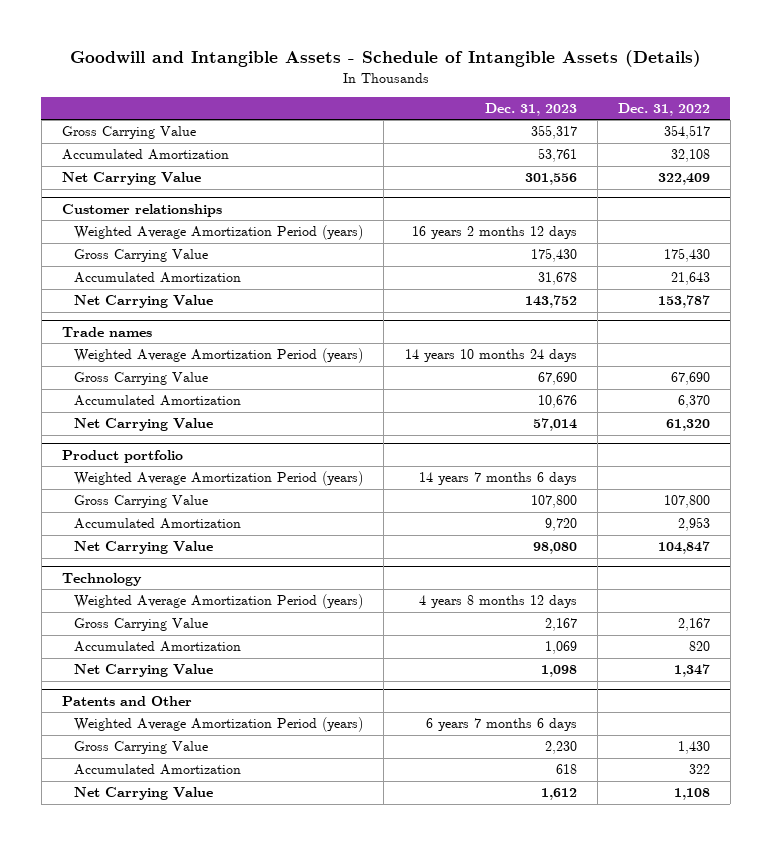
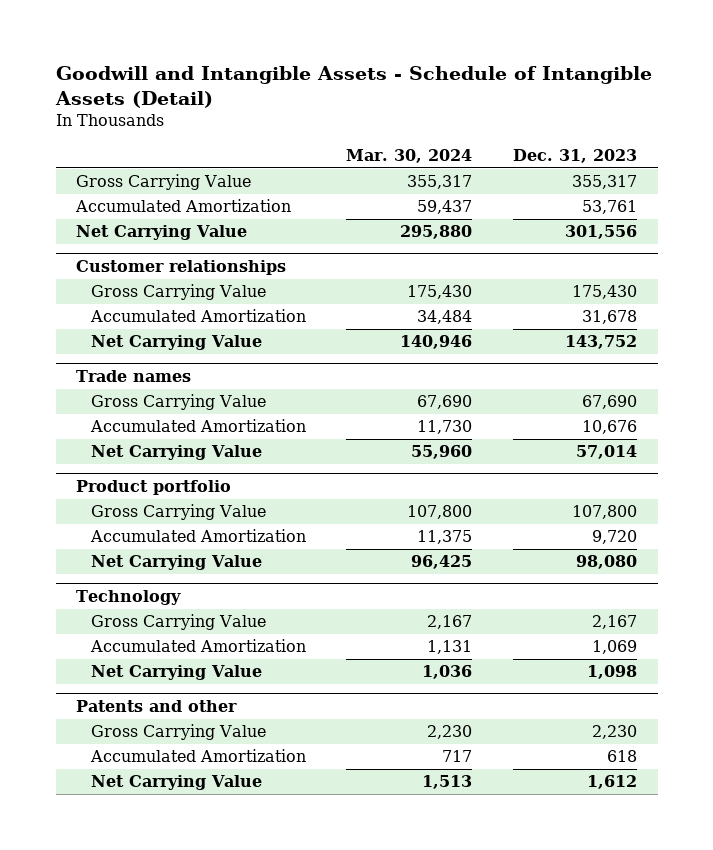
[69,50,701,68] Goodwill and Intangible Assets - Schedule of Intangible Assets (Details) -> [54,66,652,108] Goodwill and Intangible Assets - Schedule of Intangible Assets (Detail)
[617,103,710,117] Dec. 31, 2022 -> none
none -> [346,148,473,163] Mar. 30, 2024
[74,225,364,241] Weighted Average Amortization Period (years) -> none
[74,348,364,364] Weighted Average Amortization Period (years) -> none
[74,471,364,487] Weighted Average Amortization Period (years) -> none
[74,594,364,610] Weighted Average Amortization Period (years) -> none
[74,717,364,733] Weighted Average Amortization Period (years) -> none
[62,695,193,706] Patents and Other -> [75,699,237,712] Patents and other

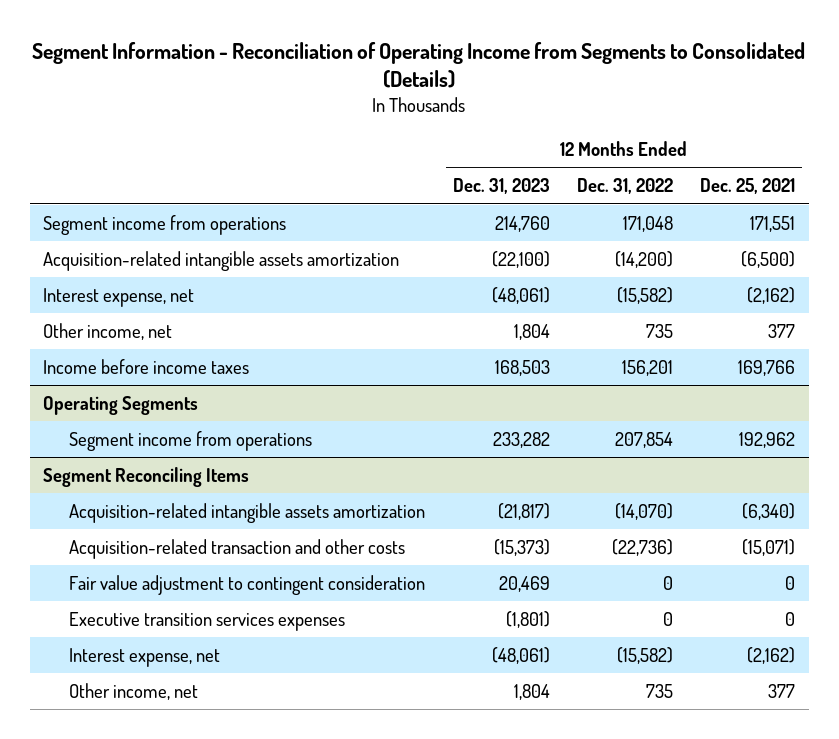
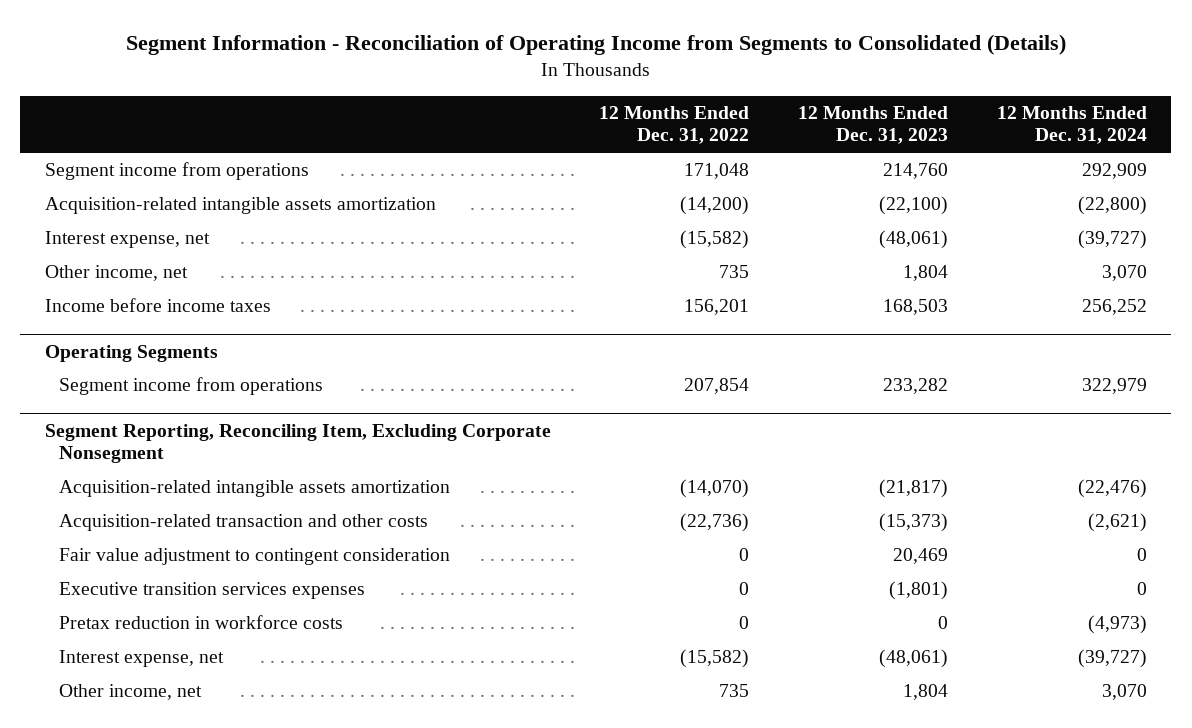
[700,178,796,195] Dec. 25, 2021 -> none
none -> [996,105,1147,145] 12 Months Ended Dec. 31, 2024
[43,466,250,487] Segment Reconciling Items -> [44,423,551,463] Segment Reporting, Reconciling Item, Excluding Corporate Nonsegment
none -> [59,615,344,630] Pretax reduction in workforce costs

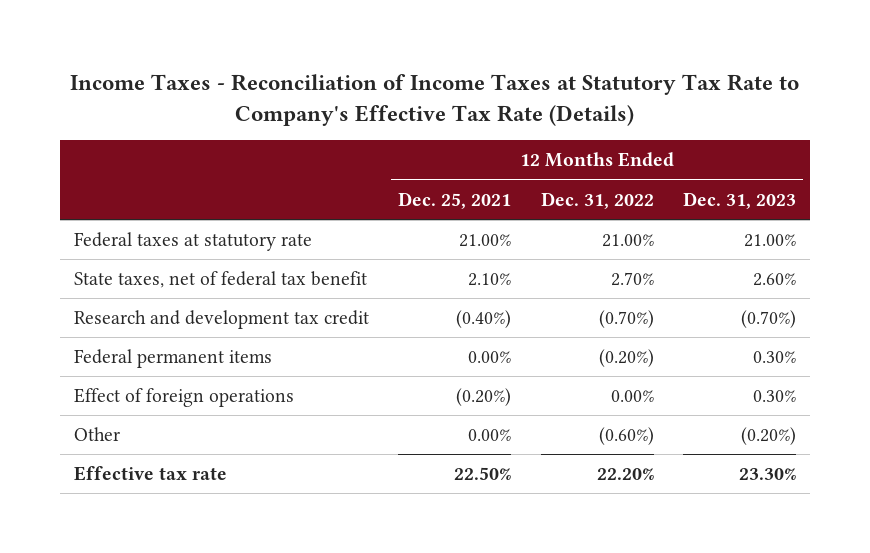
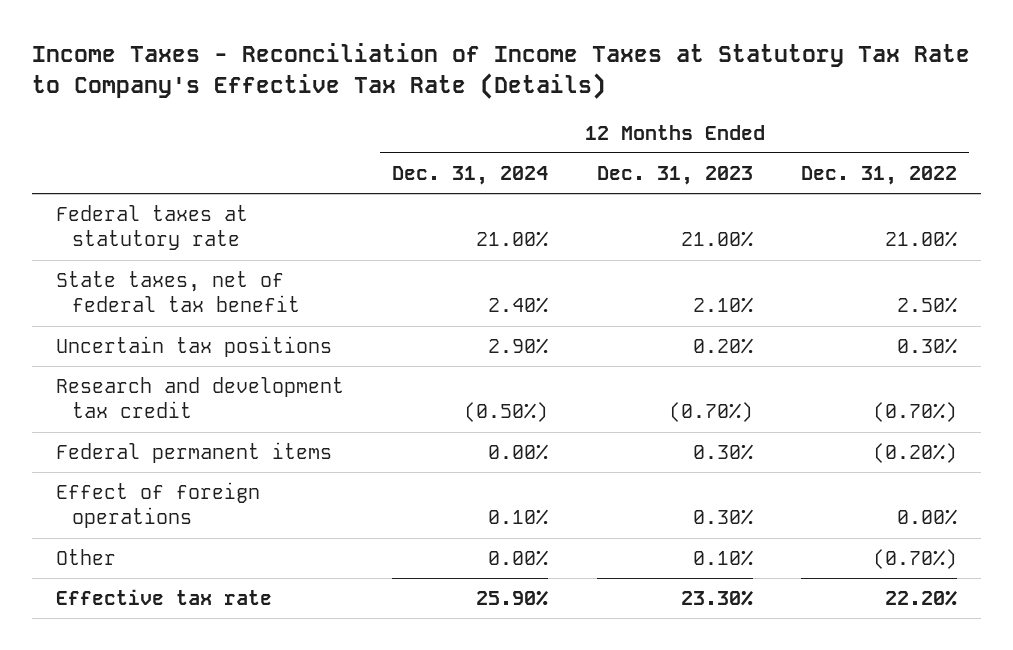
[398,191,512,209] Dec. 25, 2021 -> none
none -> [392,165,549,185] Dec. 31, 2024
[610,272,654,287] 2.70% -> [897,297,958,314] 2.50%
[752,273,796,287] 2.60% -> [692,297,753,314] 2.10%
none -> [55,336,332,358] Uncertain tax positions
[598,427,654,446] (0.60%) -> [873,549,958,570] (0.70%)
[740,427,796,446] (0.20%) -> [692,550,753,567] 0.10%

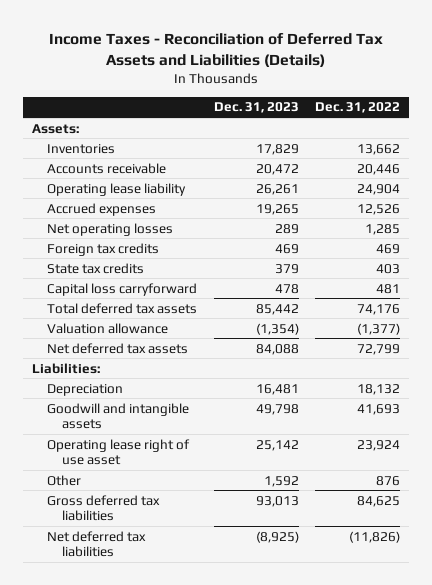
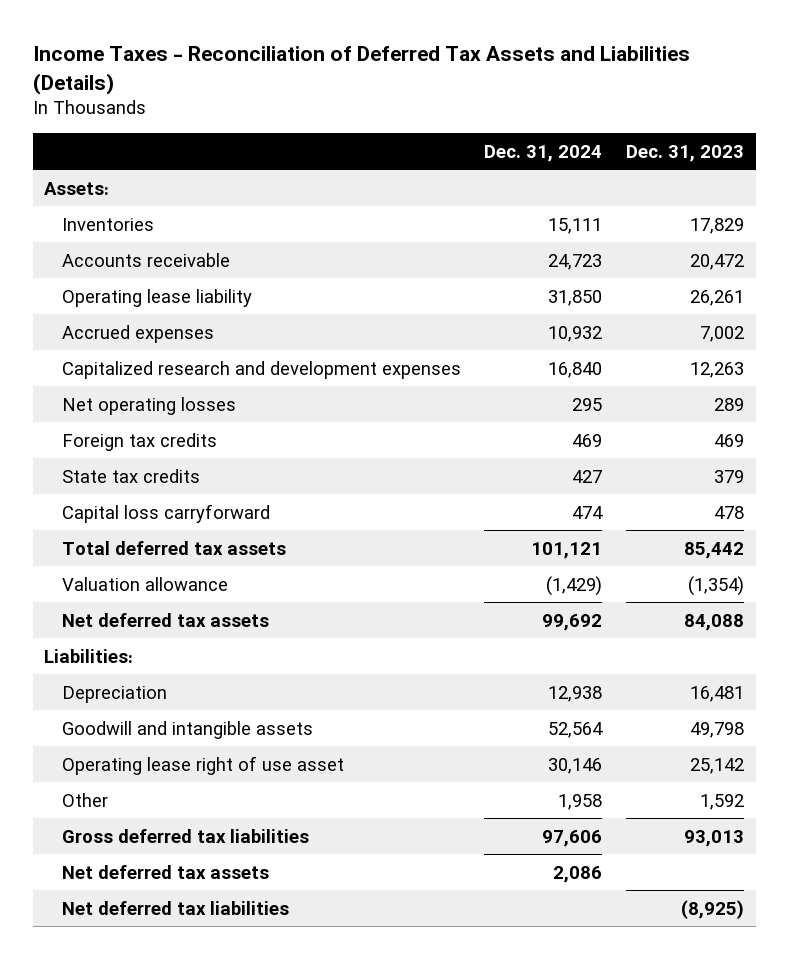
[315,102,401,114] Dec. 31, 2022 -> none
none -> [484,144,603,162] Dec. 31, 2024
[255,203,299,215] 19,265 -> [699,325,744,342] 7,002
none -> [62,360,462,379] Capitalized research and development expenses
none -> [62,864,270,879] Net deferred tax assets

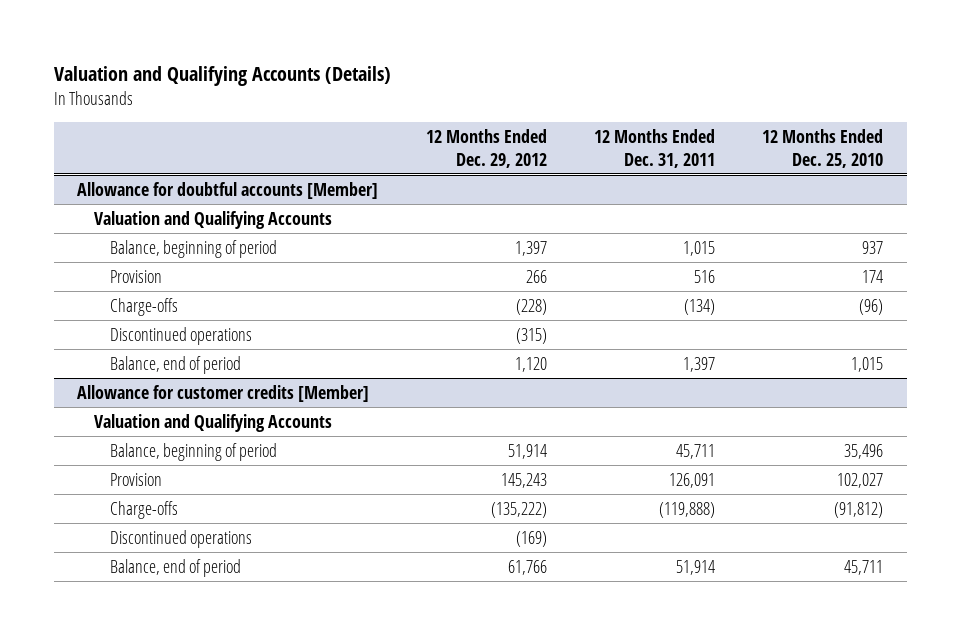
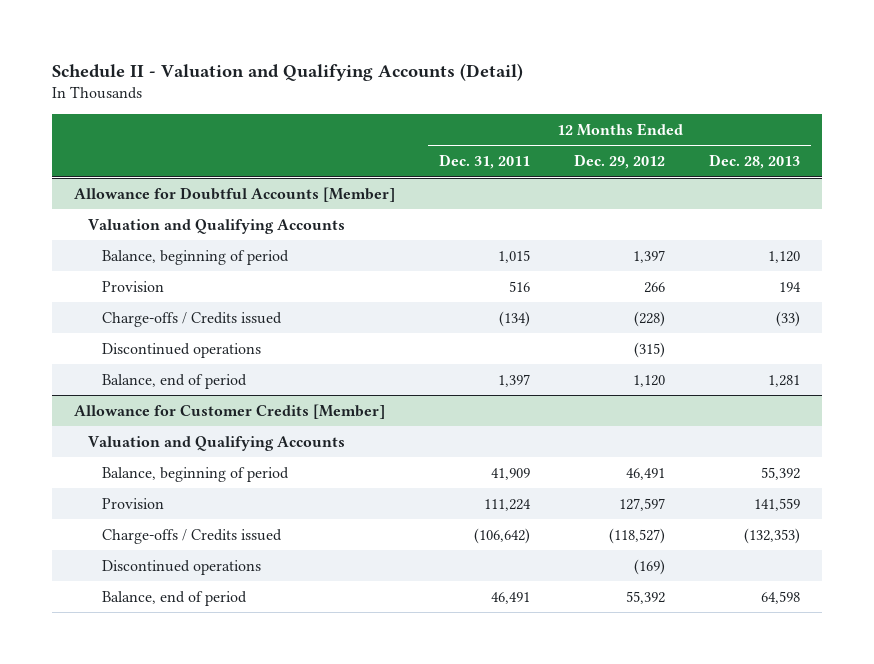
[53,66,391,87] Valuation and Qualifying Accounts (Details) -> [51,62,523,81] Schedule II - Valuation and Qualifying Accounts (Detail)
[762,129,884,168] 12 Months Ended Dec. 25, 2010 -> none
none -> [709,154,801,170] Dec. 28, 2013
[77,181,379,199] Allowance for doubtful accounts [Member] -> [74,186,396,202] Allowance for Doubtful Accounts [Member]
[110,297,179,316] Charge-offs -> [101,311,282,327] Charge-offs / Credits issued
[77,384,370,402] Allowance for customer credits [Member] -> [74,403,386,419] Allowance for Customer Credits [Member]
[507,443,547,459] 51,914 -> [626,467,666,480] 46,491
[676,443,716,459] 45,711 -> [491,467,531,480] 41,909
[500,472,547,488] 145,243 -> [619,497,666,511] 127,597
[669,472,716,488] 126,091 -> [484,498,532,511] 111,224
[110,500,179,519] Charge-offs -> [101,528,282,544] Charge-offs / Credits issued
[490,501,547,518] (135,222) -> [609,527,666,544] (118,527)
[659,501,716,518] (119,888) -> [474,527,531,544] (106,642)
[507,559,547,575] 61,766 -> [626,590,666,604] 55,392
[676,559,716,575] 51,914 -> [491,591,531,604] 46,491

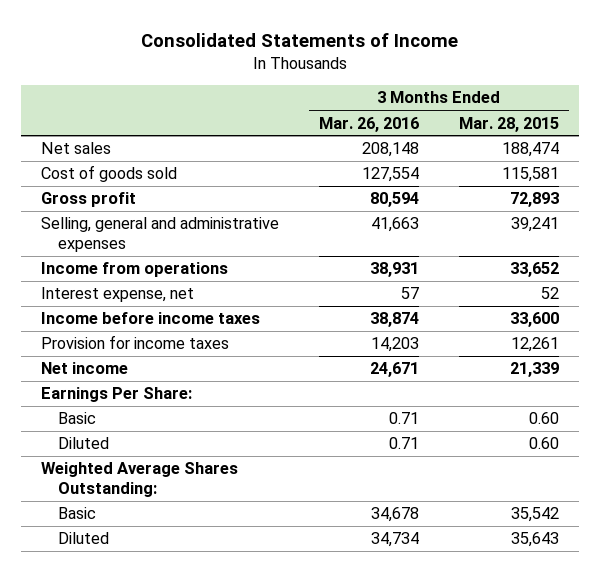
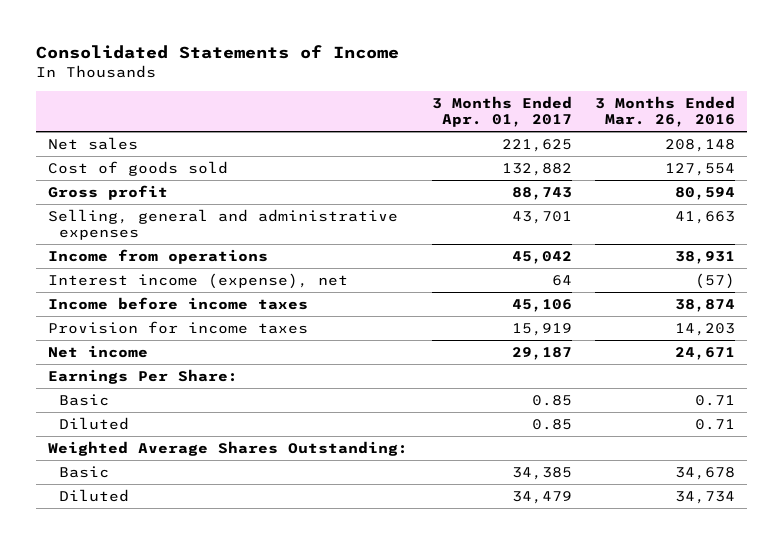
[458,116,559,132] Mar. 28, 2015 -> none
none -> [431,95,572,128] 3 Months Ended Apr. 01, 2017
[41,287,195,303] Interest expense, net -> [48,272,349,289] Interest income (expense), net
[401,287,420,300] 57 -> [695,272,736,289] (57)

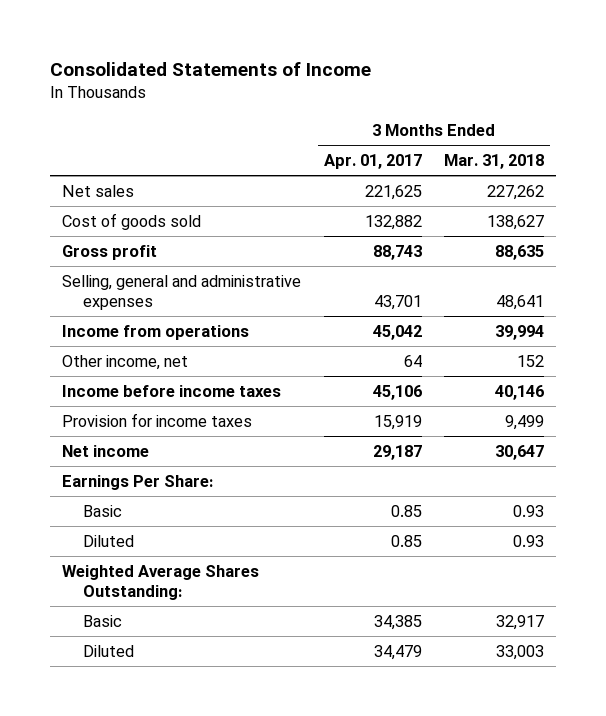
[595,95,736,128] 3 Months Ended Mar. 26, 2016 -> none
none -> [444,154,545,170] Mar. 31, 2018
[48,272,349,289] Interest income (expense), net -> none
none -> [61,354,188,370] Other income, net

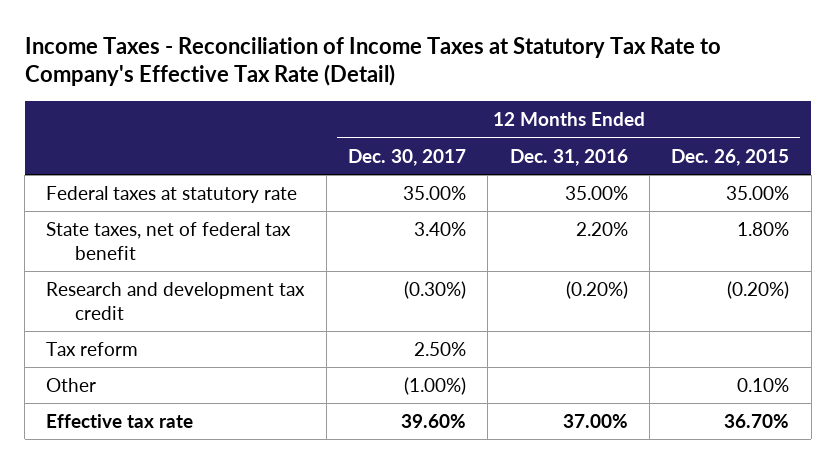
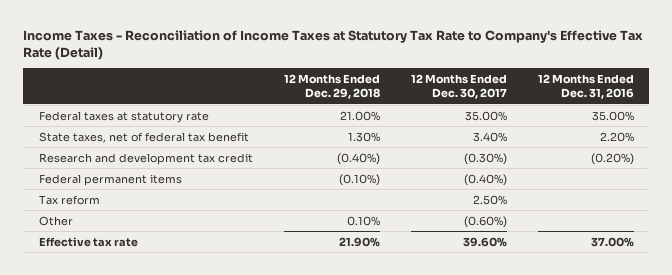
[671,148,790,166] Dec. 26, 2015 -> none
none -> [283,74,380,99] 12 Months Ended Dec. 29, 2018
none -> [38,173,182,186] Federal permanent items
[404,376,467,395] (1.00%) -> [463,215,507,228] (0.60%)

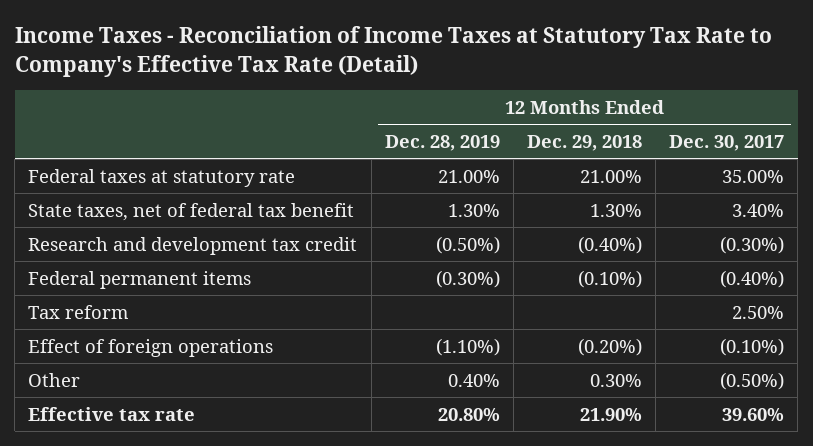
[537,74,634,99] 12 Months Ended Dec. 31, 2016 -> none
none -> [384,134,500,151] Dec. 28, 2019
none -> [28,338,274,357] Effect of foreign operations
[346,215,380,226] 0.10% -> [590,373,643,387] 0.30%
[463,215,507,228] (0.60%) -> [720,371,785,390] (0.50%)

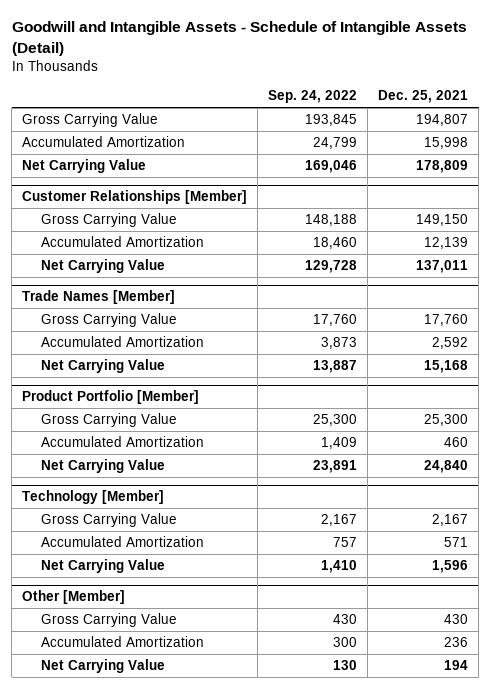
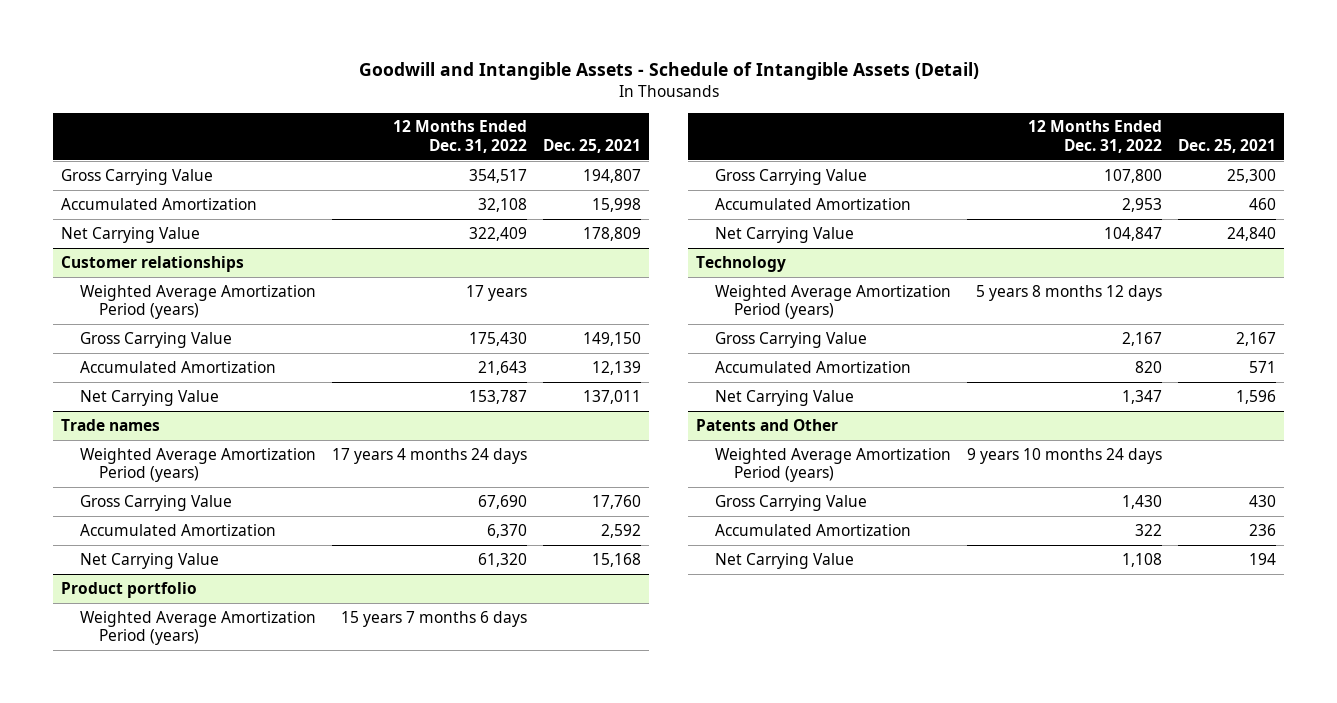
[268,90,358,104] Sep. 24, 2022 -> none
none -> [392,120,527,154] 12 Months Ended Dec. 31, 2022
[22,190,248,205] Customer Relationships [Member] -> [60,255,244,272] Customer relationships
none -> [79,284,316,320] Weighted Average Amortization Period (years)
[22,290,176,305] Trade Names [Member] -> [60,418,160,431] Trade names
none -> [79,447,316,483] Weighted Average Amortization Period (years)
[22,390,200,405] Product Portfolio [Member] -> [60,581,197,598] Product portfolio
none -> [79,610,316,646] Weighted Average Amortization Period (years)
[22,490,165,505] Technology [Member] -> [695,255,786,272] Technology
none -> [714,284,951,320] Weighted Average Amortization Period (years)
[22,590,126,605] Other [Member] -> none
none -> [695,418,838,431] Patents and Other
none -> [714,447,951,483] Weighted Average Amortization Period (years)

